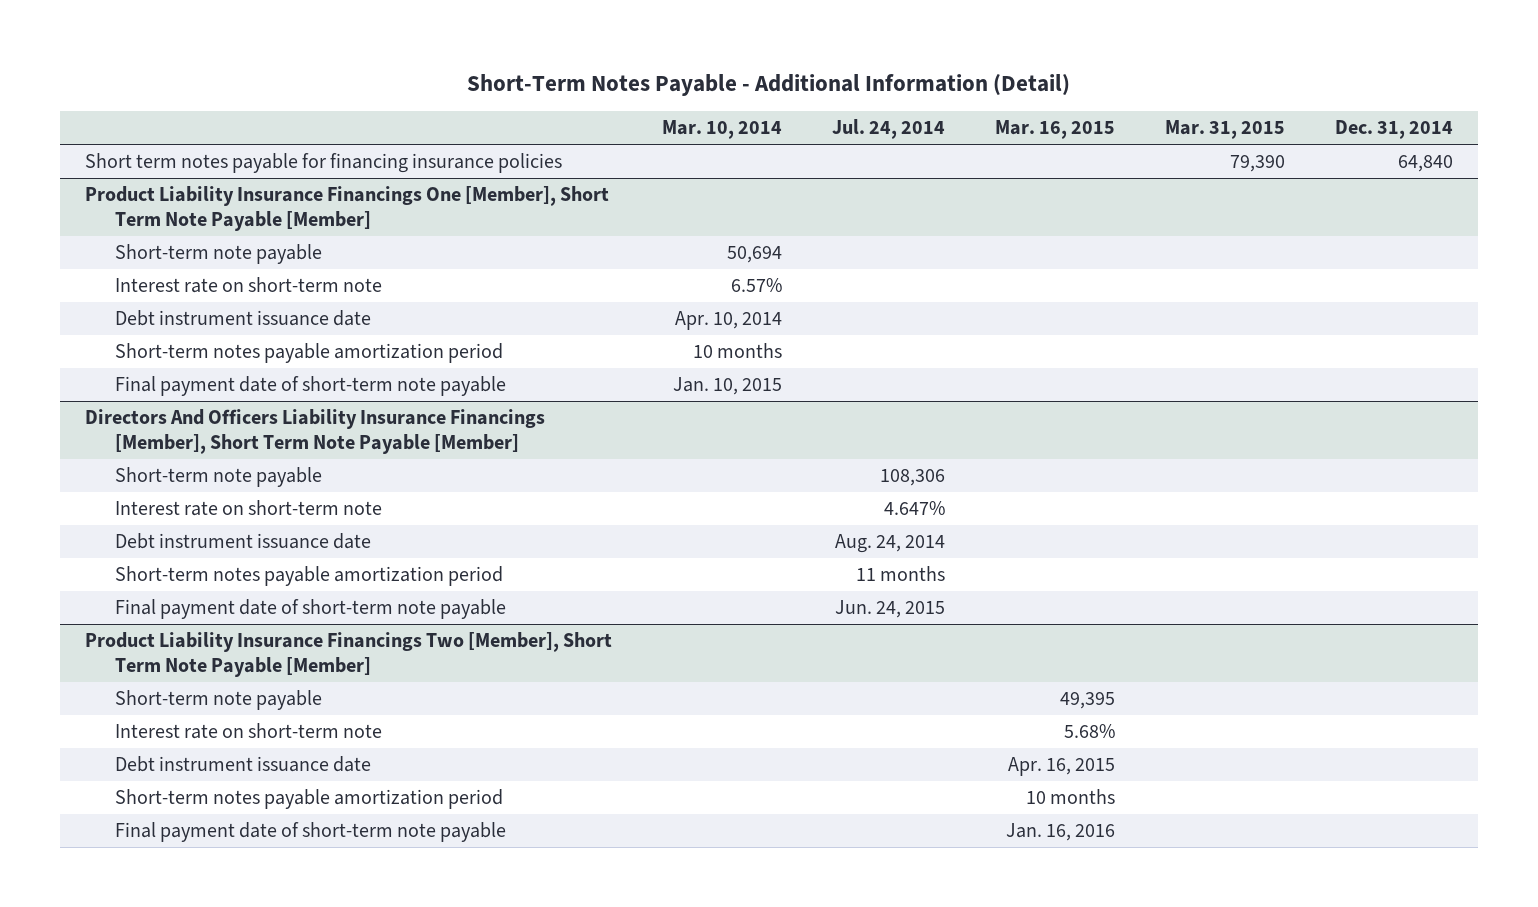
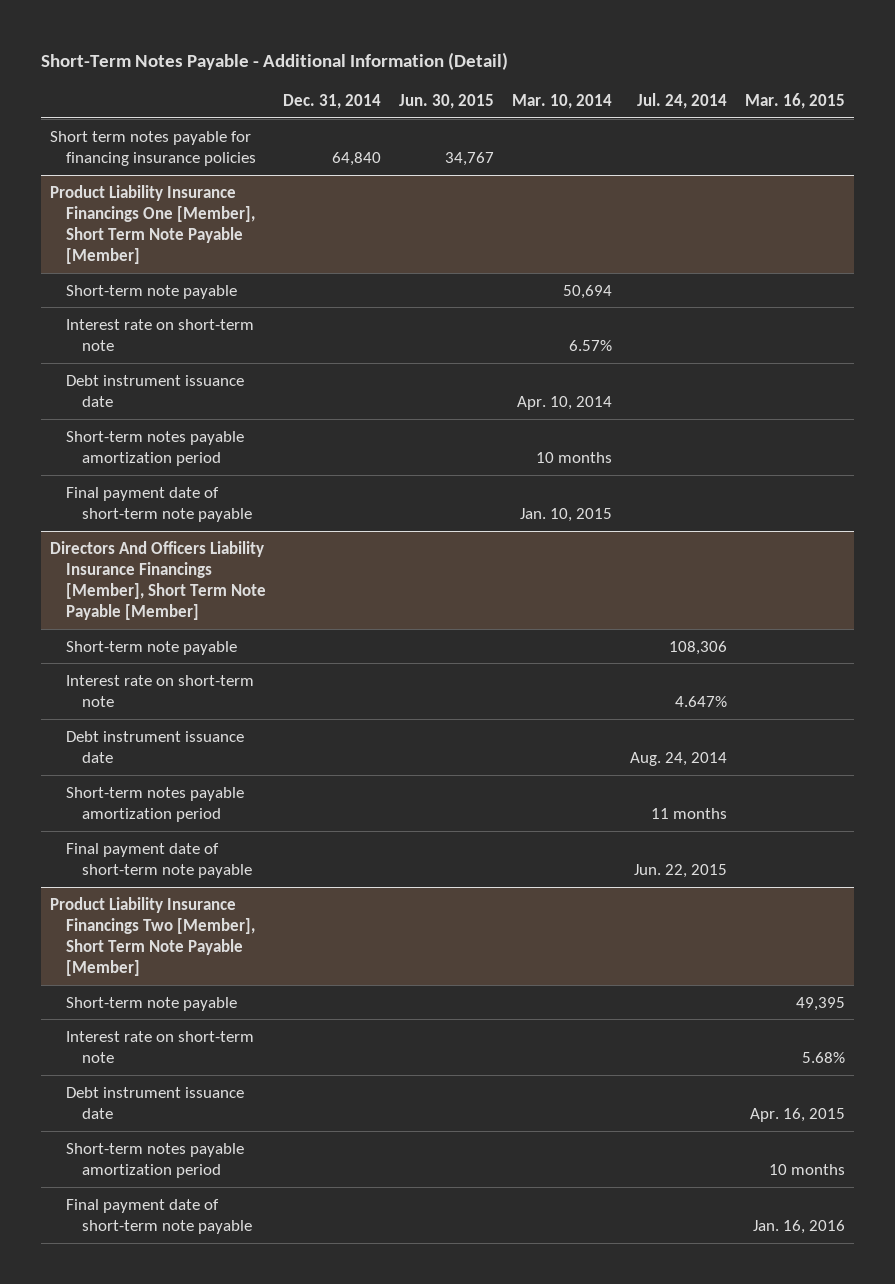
[1165,120,1286,140] Mar. 31, 2015 -> none
none -> [399,93,495,109] Jun. 30, 2015
[834,600,945,619] Jun. 24, 2015 -> [633,863,727,878] Jun. 22, 2015

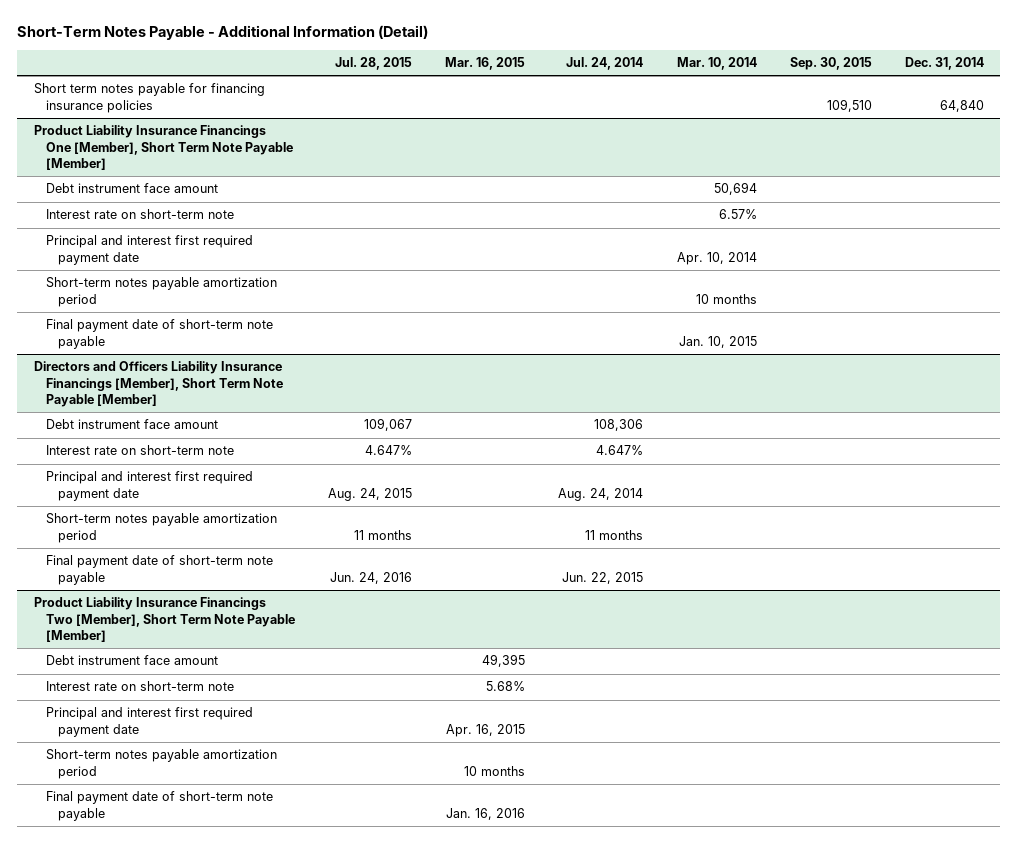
[399,93,495,109] Jun. 30, 2015 -> none
none -> [335,56,413,70] Jul. 28, 2015
none -> [789,56,872,70] Sep. 30, 2015
[65,284,237,299] Short-term note payable -> [46,183,219,194] Debt instrument face amount
[65,374,244,407] Debt instrument issuance date -> [46,235,254,265] Principal and interest first required payment date
[49,540,266,621] Directors And Officers Liability Insurance Financings [Member], Short Term Note Payable [Member] -> [33,361,284,407] Directors and Officers Liability Insurance Financings [Member], Short Term Note Payable [Member]
[65,640,237,655] Short-term note payable -> [46,419,219,430] Debt instrument face amount
[65,730,244,763] Debt instrument issuance date -> [46,471,254,501] Principal and interest first required payment date
[65,996,237,1011] Short-term note payable -> [46,655,219,666] Debt instrument face amount
[65,1086,244,1119] Debt instrument issuance date -> [46,707,254,737] Principal and interest first required payment date

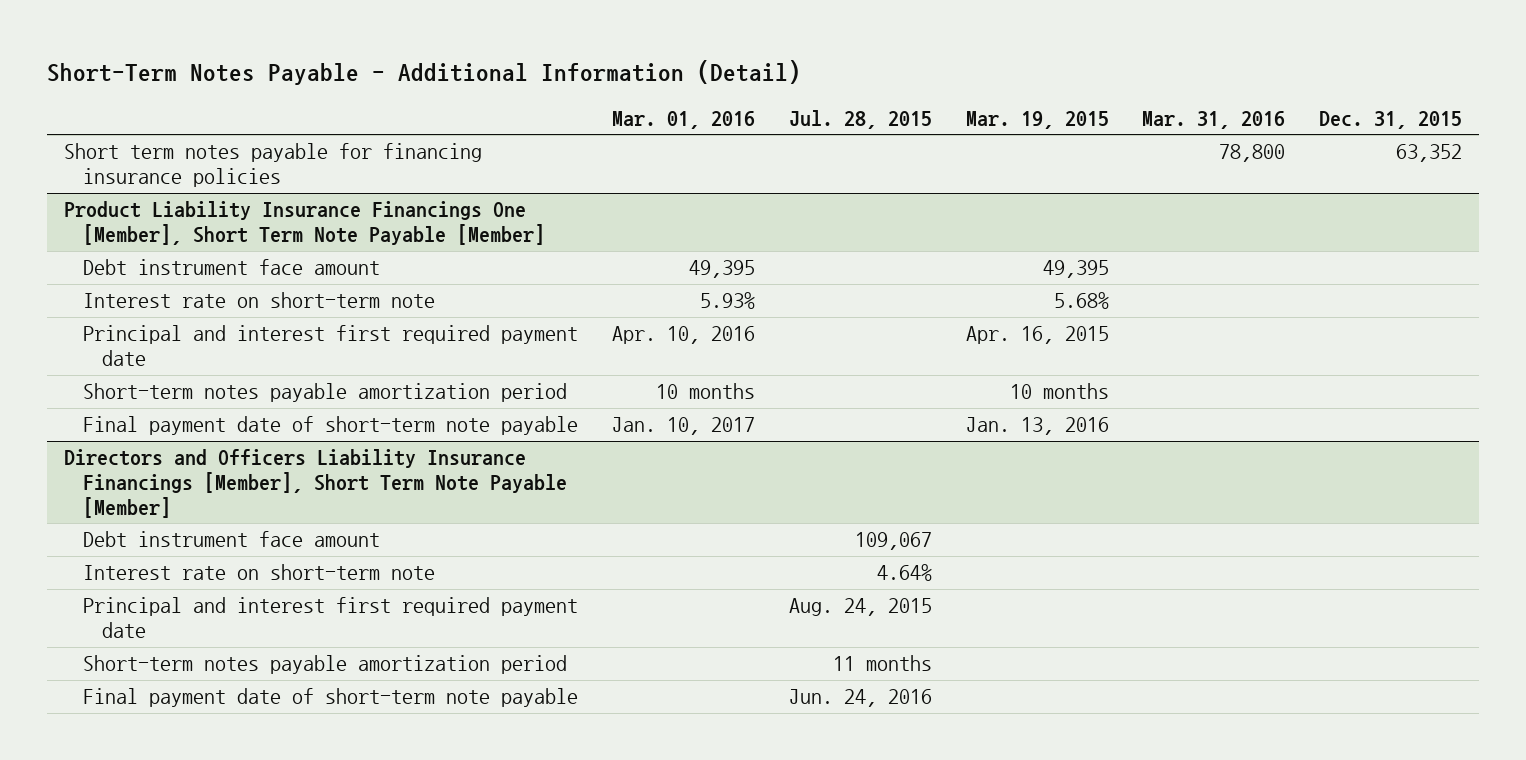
[445,56,526,70] Mar. 16, 2015 -> none
[566,56,644,70] Jul. 24, 2014 -> none
[676,56,757,70] Mar. 10, 2014 -> none
[789,56,872,70] Sep. 30, 2015 -> none
[904,56,984,70] Dec. 31, 2014 -> none
none -> [611,110,755,129] Mar. 01, 2016
none -> [965,110,1109,129] Mar. 19, 2015
none -> [1142,110,1286,129] Mar. 31, 2016
none -> [1319,110,1463,129] Dec. 31, 2015
[365,445,413,456] 4.647% -> [876,564,932,582] 4.64%
[33,597,296,642] Product Liability Insurance Financings Two [Member], Short Term Note Payable [Member] -> none
[46,655,219,666] Debt instrument face amount -> none
[46,681,235,692] Interest rate on short-term note -> none
[46,707,254,737] Principal and interest first required payment date -> none
[46,749,278,779] Short-term notes payable amortization period -> none
[46,791,274,821] Final payment date of short-term note payable -> none

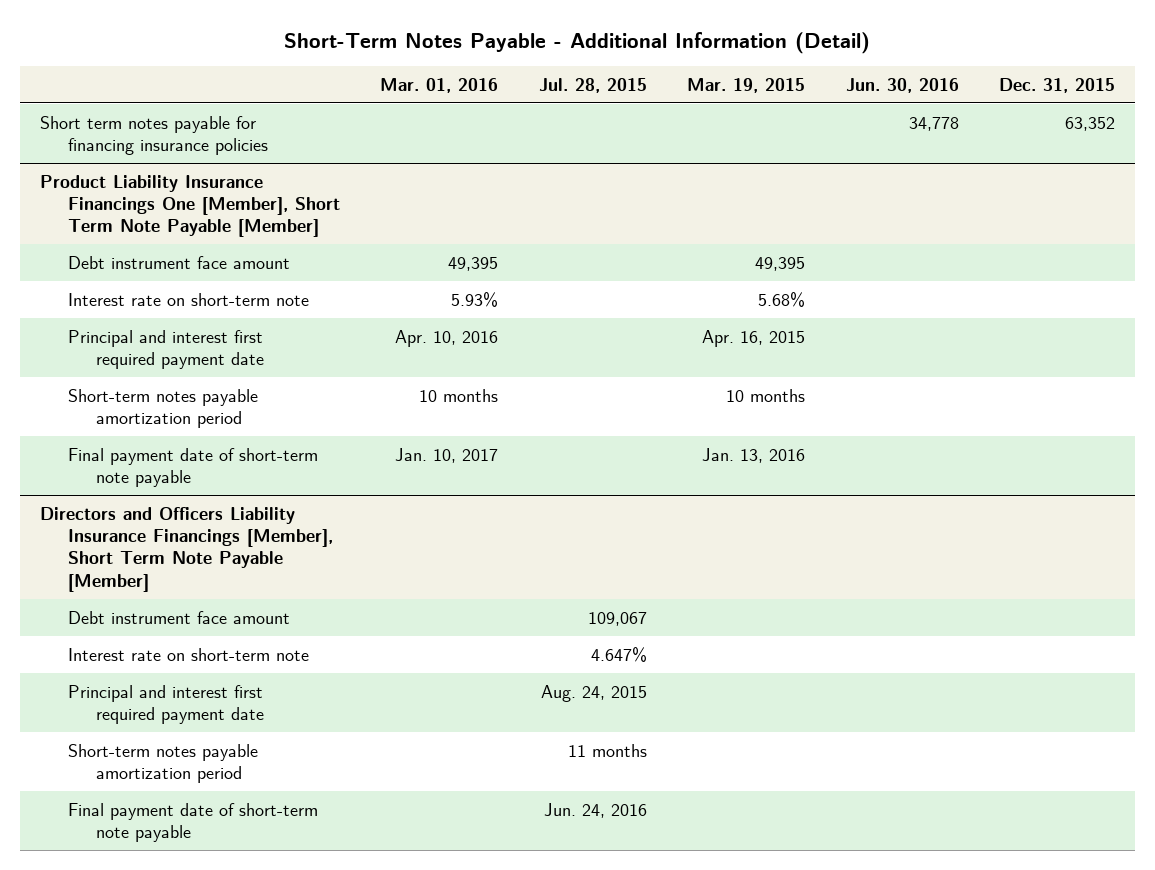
[1142,110,1286,129] Mar. 31, 2016 -> none
none -> [845,77,959,93] Jun. 30, 2016
[876,564,932,582] 4.64% -> [590,646,647,662] 4.647%

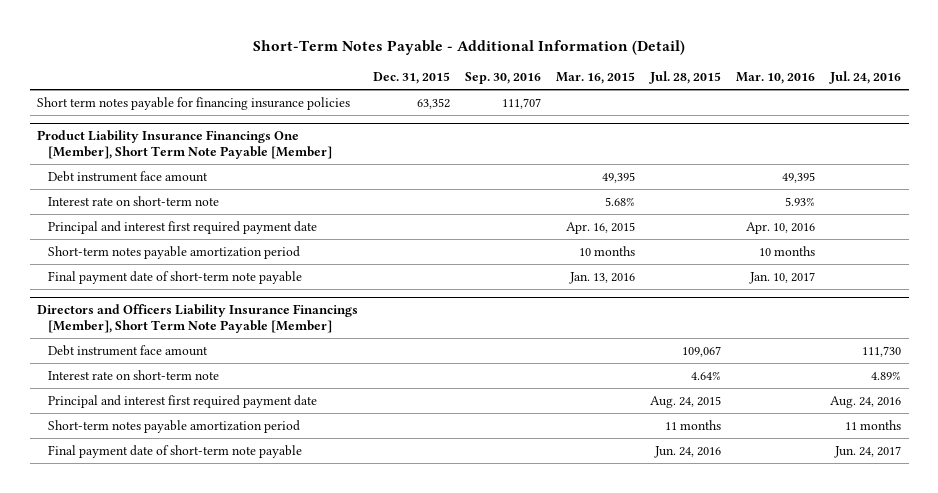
[380,77,499,93] Mar. 01, 2016 -> none
[687,77,806,93] Mar. 19, 2015 -> none
[845,77,959,93] Jun. 30, 2016 -> none
none -> [465,71,542,84] Sep. 30, 2016
none -> [556,71,636,84] Mar. 16, 2015
none -> [736,71,816,84] Mar. 10, 2016
none -> [829,70,902,84] Jul. 24, 2016
[590,646,647,662] 4.647% -> [691,370,722,380] 4.64%

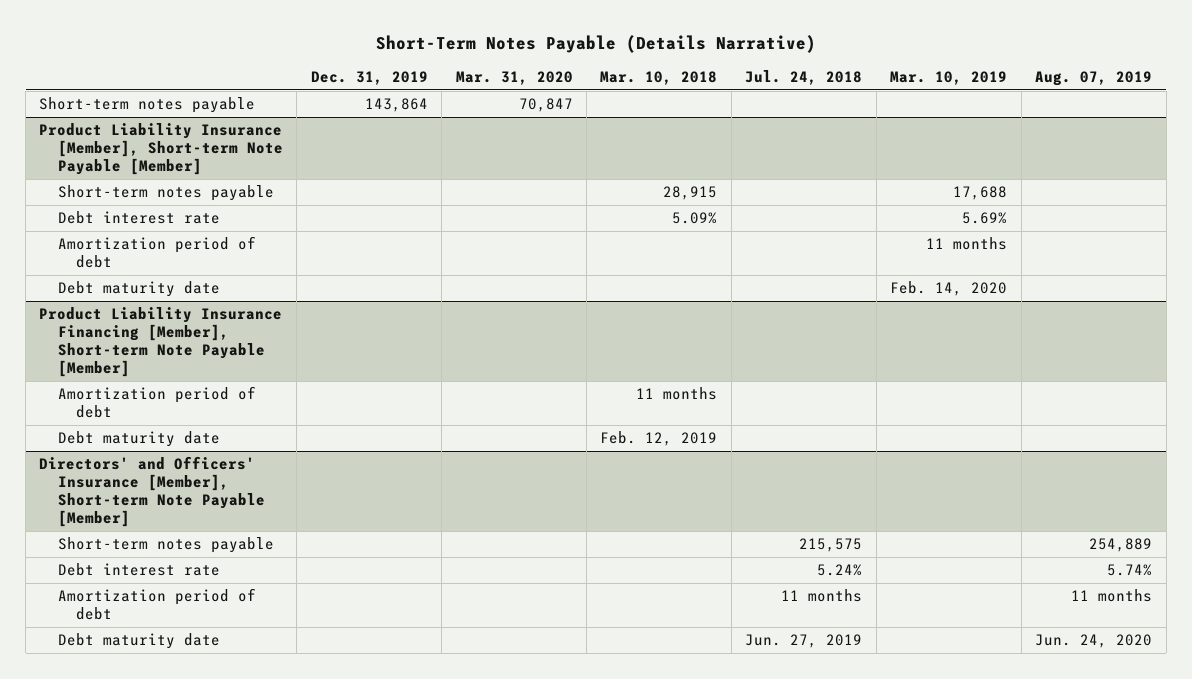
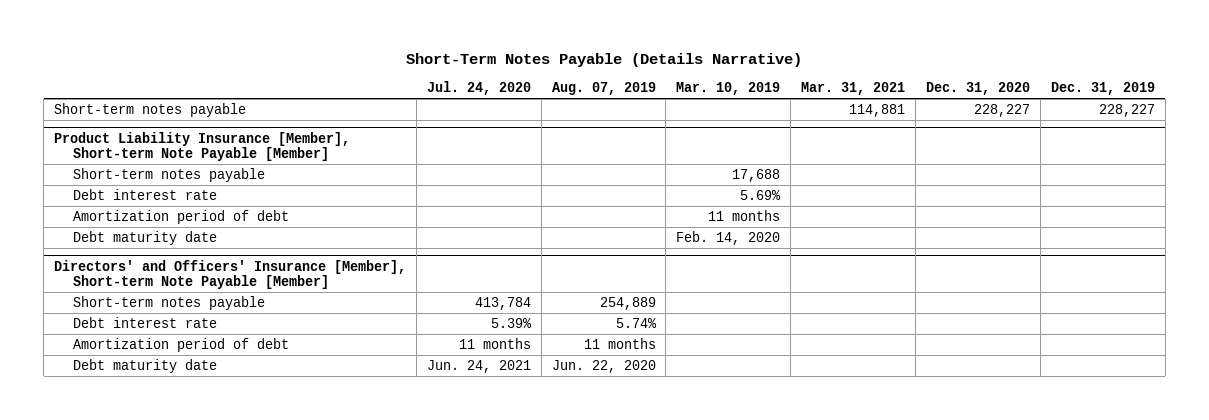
[455,70,573,85] Mar. 31, 2020 -> none
[600,70,718,85] Mar. 10, 2018 -> none
[745,69,863,85] Jul. 24, 2018 -> none
none -> [426,81,531,96] Jul. 24, 2020
none -> [801,82,906,96] Mar. 31, 2021
none -> [926,82,1031,96] Dec. 31, 2020
[364,98,428,113] 143,864 -> [1098,103,1155,117] 228,227
[39,307,283,378] Product Liability Insurance Financing [Member], Short-term Note Payable [Member] -> none
[57,386,256,419] Amortization period of debt -> none
[57,431,220,448] Debt maturity date -> none
[1035,634,1153,649] Jun. 24, 2020 -> [551,359,656,373] Jun. 22, 2020

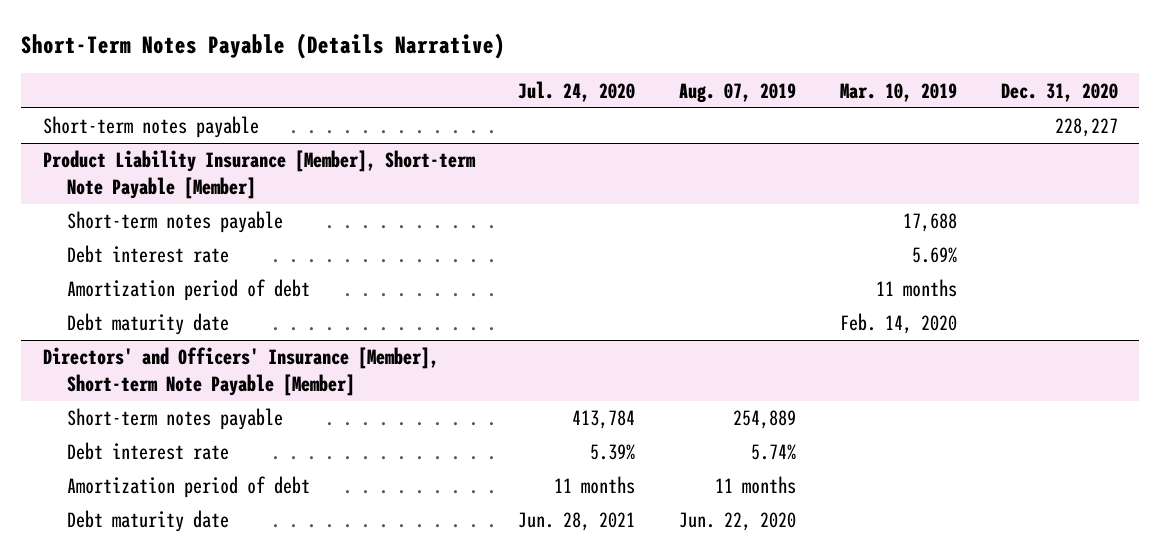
[801,82,906,96] Mar. 31, 2021 -> none
[1050,82,1155,96] Dec. 31, 2019 -> none
[426,359,531,373] Jun. 24, 2021 -> [518,512,636,532] Jun. 28, 2021

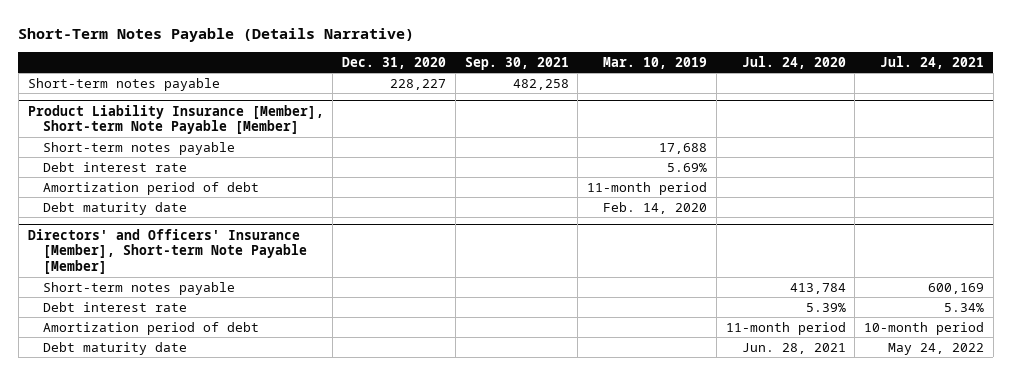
[679,82,797,103] Aug. 07, 2019 -> none
none -> [464,56,569,70] Sep. 30, 2021
none -> [879,55,984,69] Jul. 24, 2021
[875,279,957,298] 11 months -> [587,181,708,195] 11-month period
[554,476,636,495] 11 months -> [725,321,846,335] 11-month period

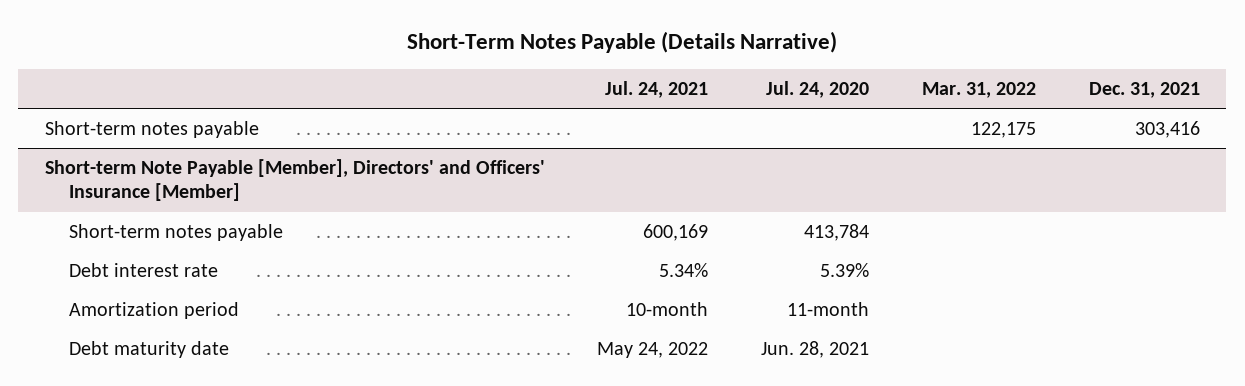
[342,56,447,69] Dec. 31, 2020 -> none
[464,56,569,70] Sep. 30, 2021 -> none
[603,56,708,69] Mar. 10, 2019 -> none
none -> [922,81,1037,98] Mar. 31, 2022
none -> [1088,81,1200,98] Dec. 31, 2021
[27,104,324,135] Product Liability Insurance [Member], Short-term Note Payable [Member] -> none
[43,141,236,155] Short-term notes payable -> none
[43,161,188,172] Debt interest rate -> none
[43,181,260,195] Amortization period of debt -> none
[43,201,188,215] Debt maturity date -> none
[27,228,308,275] Directors' and Officers' Insurance [Member], Short-term Note Payable [Member] -> [44,159,545,202] Short-term Note Payable [Member], Directors' and Officers' Insurance [Member]
[43,321,260,335] Amortization period of debt -> [68,302,239,320] Amortization period
[725,321,846,335] 11-month period -> [787,302,870,317] 11-month
[863,321,984,335] 10-month period -> [626,302,709,317] 10-month

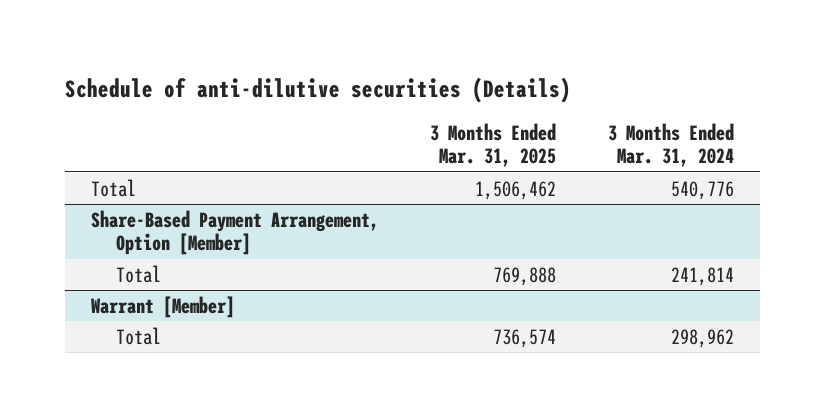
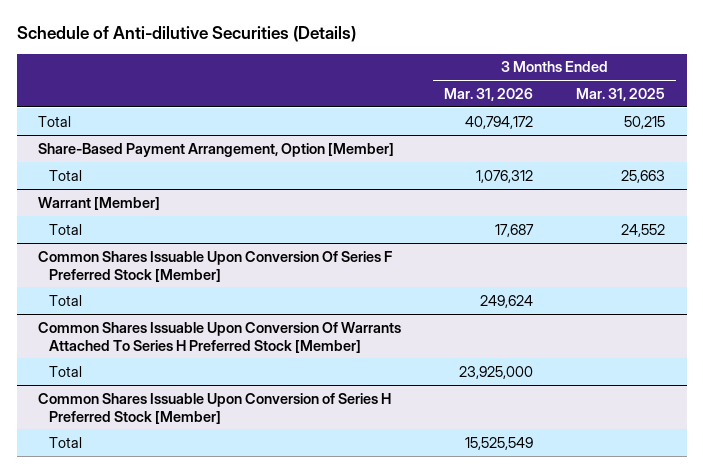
[64,76,571,103] Schedule of anti-dilutive securities (Details) -> [16,26,356,43] Schedule of Anti-dilutive Securities (Details)
[607,122,734,168] 3 Months Ended Mar. 31, 2024 -> none
none -> [444,87,534,101] Mar. 31, 2026
[475,180,557,200] 1,506,462 -> [624,115,666,129] 50,215
[493,266,557,286] 769,888 -> [621,169,666,183] 25,663
[493,328,557,348] 736,574 -> [621,223,666,237] 24,552
none -> [38,250,393,282] Common Shares Issuable Upon Conversion Of Series F Preferred Stock [Member]
none -> [49,294,83,306] Total
none -> [38,321,402,353] Common Shares Issuable Upon Conversion Of Warrants Attached To Series H Preferred Stock [Member]
none -> [49,365,83,377] Total
none -> [38,392,392,424] Common Shares Issuable Upon Conversion of Series H Preferred Stock [Member]
none -> [49,436,83,448] Total

